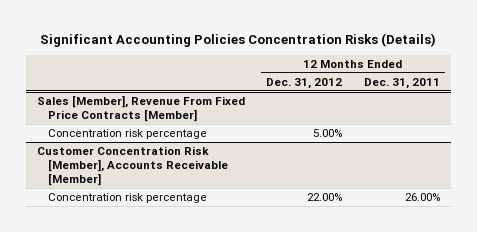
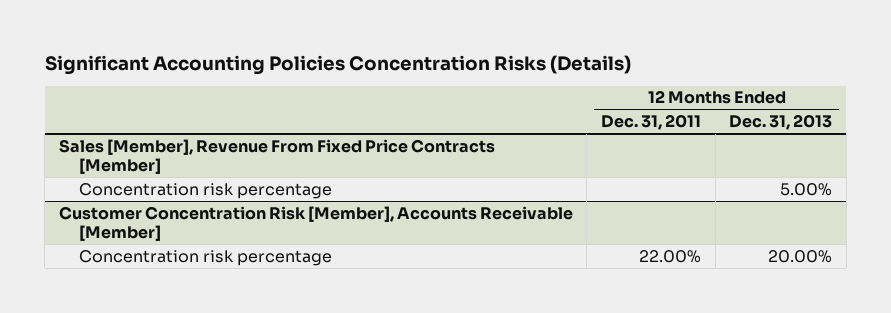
[266,77,343,89] Dec. 31, 2012 -> none
none -> [729,114,833,131] Dec. 31, 2013
[404,192,440,201] 26.00% -> [639,249,702,263] 22.00%

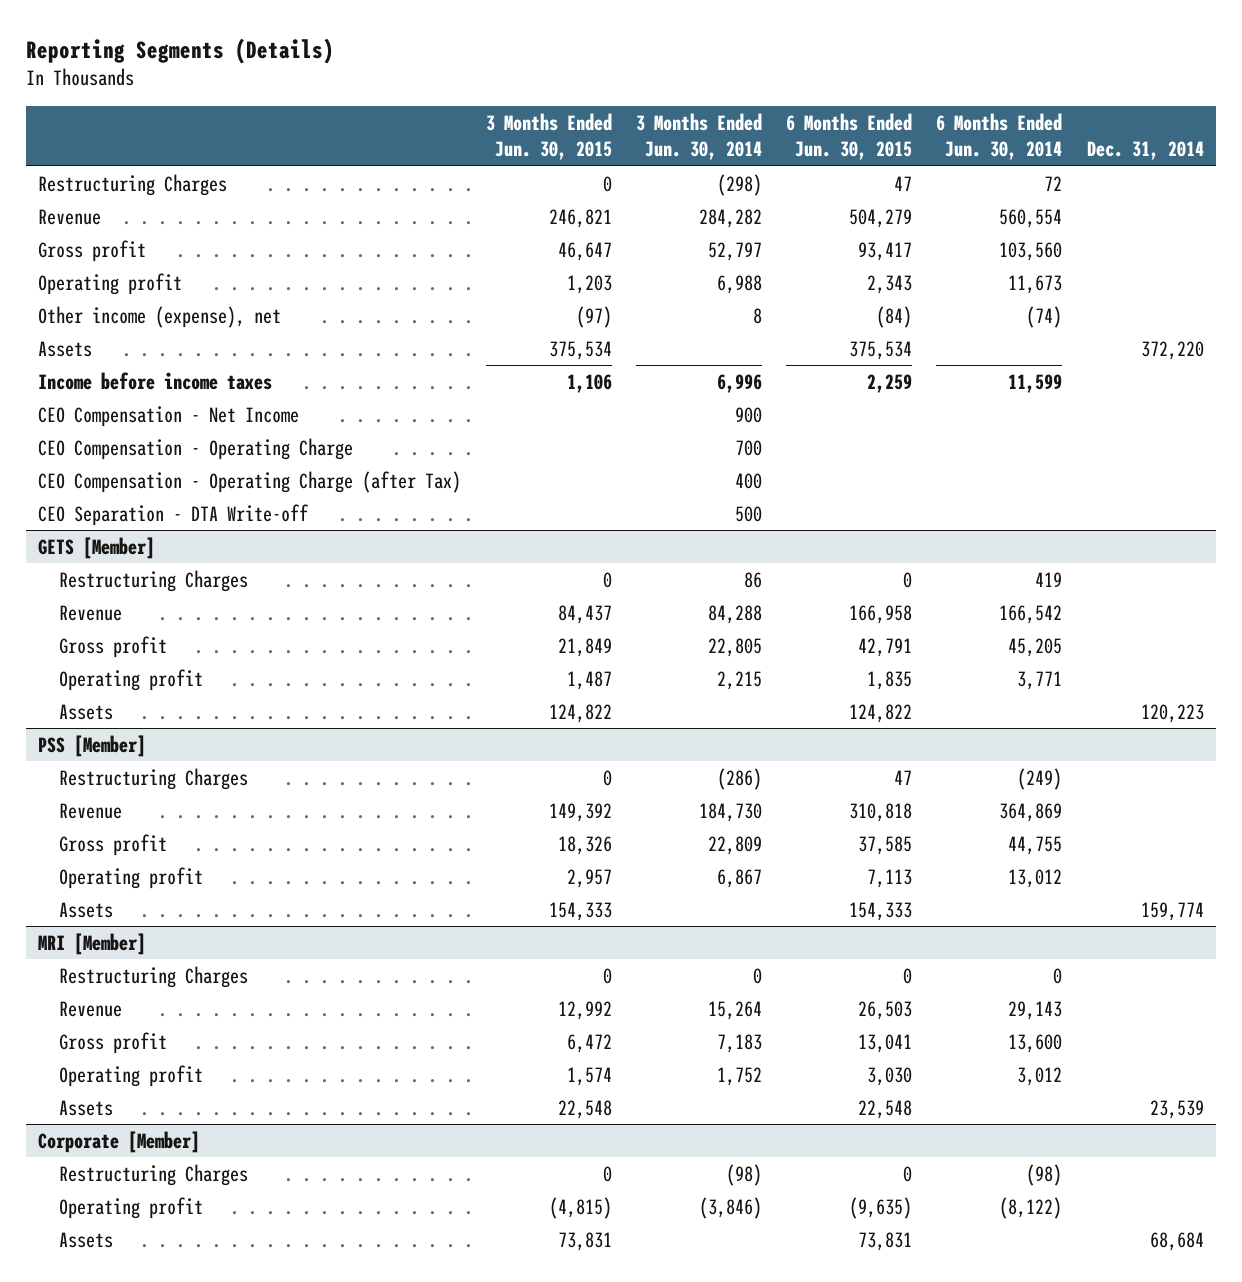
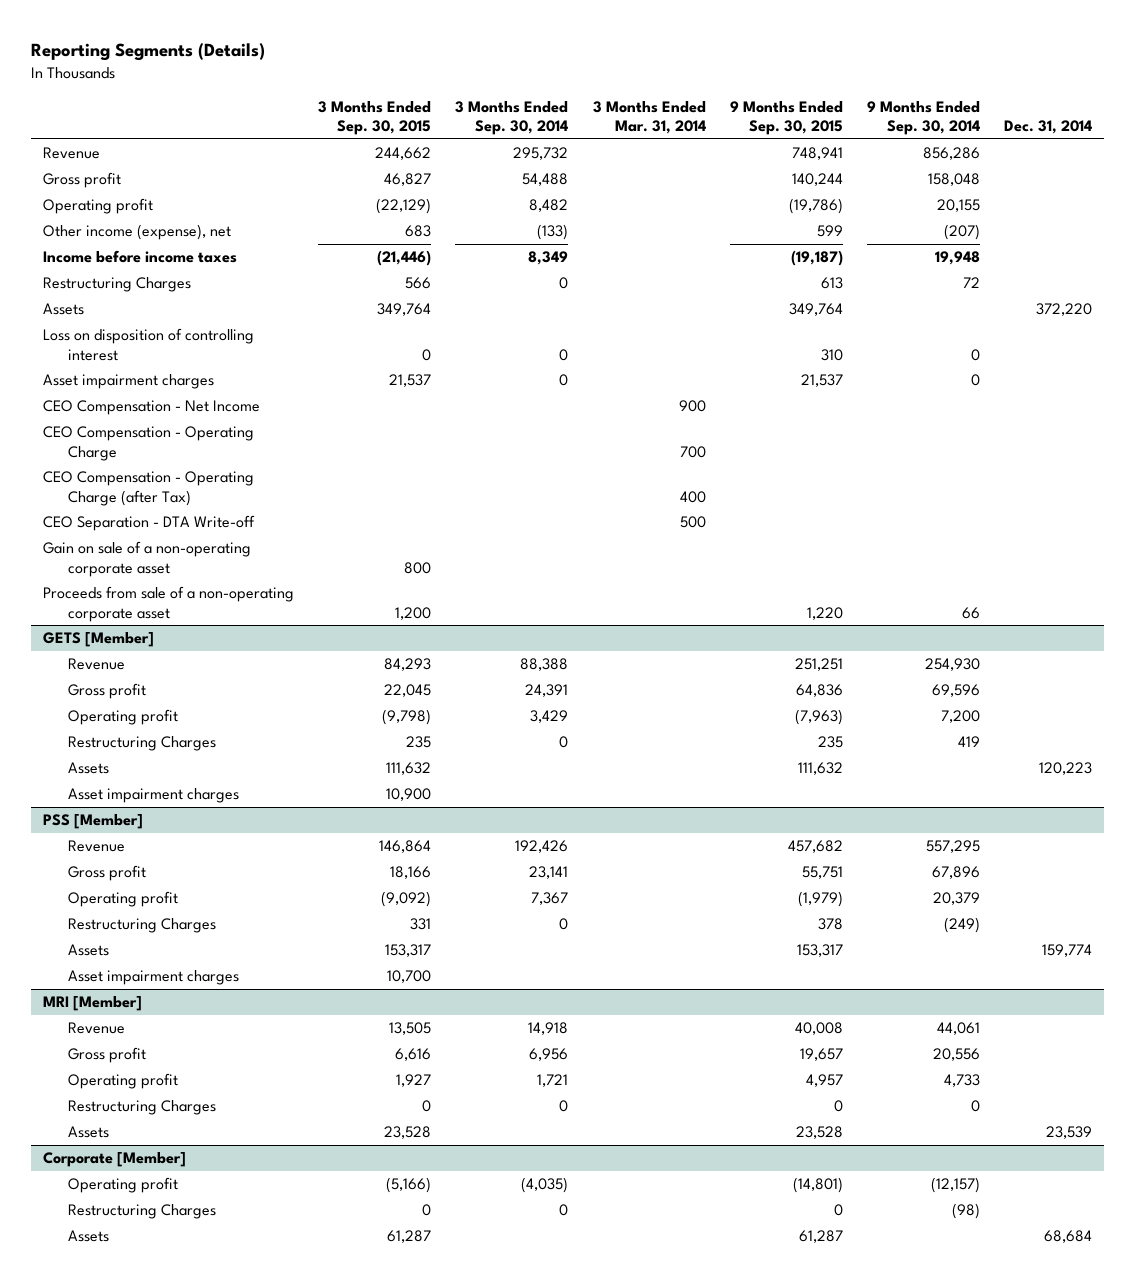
[485,112,612,161] 3 Months Ended Jun. 30, 2015 -> none
[635,112,762,161] 3 Months Ended Jun. 30, 2014 -> none
[786,112,913,161] 6 Months Ended Jun. 30, 2015 -> none
[936,112,1063,161] 6 Months Ended Jun. 30, 2014 -> none
none -> [318,100,432,136] 3 Months Ended Sep. 30, 2015
none -> [455,100,569,136] 3 Months Ended Sep. 30, 2014
none -> [592,100,706,135] 3 Months Ended Mar. 31, 2014
none -> [729,100,843,136] 9 Months Ended Sep. 30, 2015
none -> [867,100,981,136] 9 Months Ended Sep. 30, 2014
[38,173,228,196] Restructuring Charges -> [43,277,192,293] Restructuring Charges
[38,340,93,357] Assets -> [43,303,85,316] Assets
none -> [43,328,255,361] Loss on disposition of controlling interest
none -> [43,374,215,390] Asset impairment charges
none -> [43,541,252,577] Gain on sale of a non-operating corporate asset
none -> [43,586,295,622] Proceeds from sale of a non-operating corporate asset
[58,569,248,592] Restructuring Charges -> [68,736,217,752] Restructuring Charges
none -> [68,788,240,804] Asset impairment charges
[58,767,248,790] Restructuring Charges -> [68,918,217,934] Restructuring Charges
none -> [68,970,240,986] Asset impairment charges
[58,965,248,988] Restructuring Charges -> [68,1100,217,1116] Restructuring Charges
[58,1163,248,1186] Restructuring Charges -> [68,1204,217,1220] Restructuring Charges

